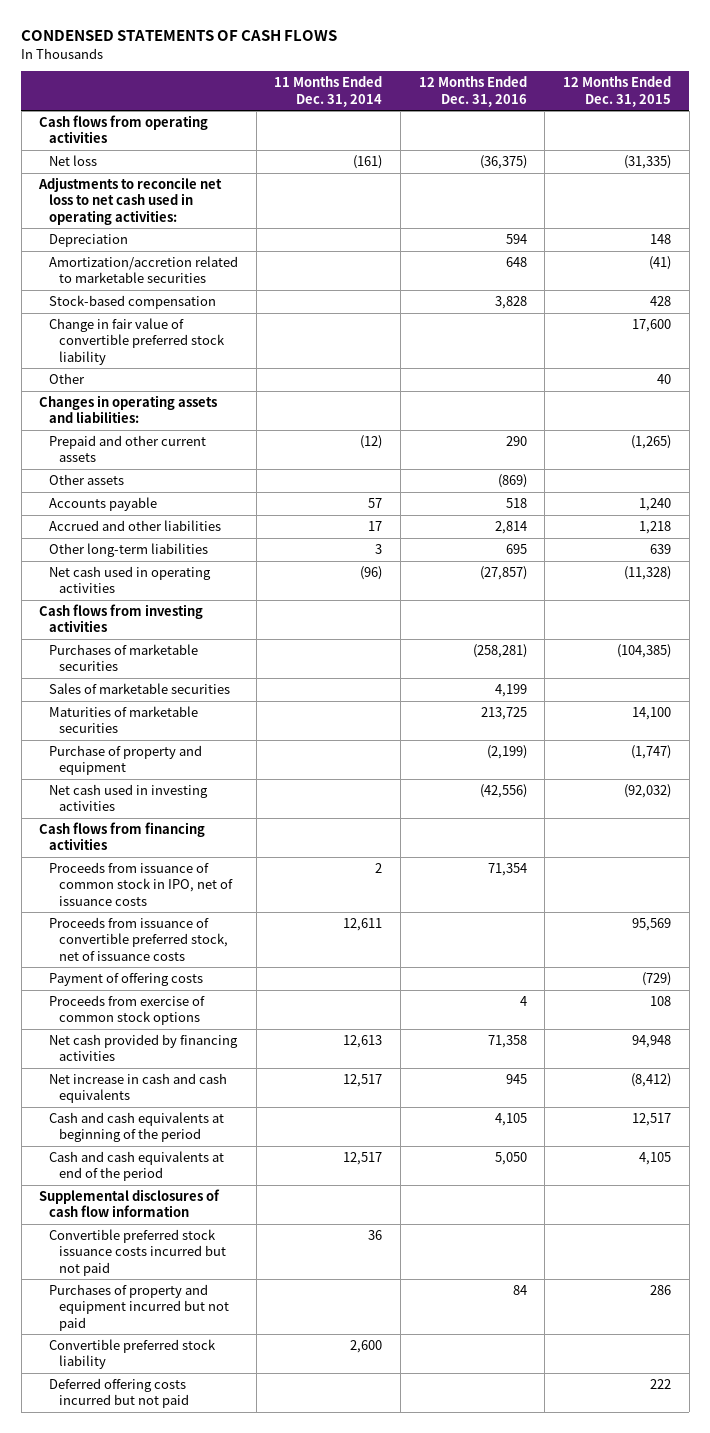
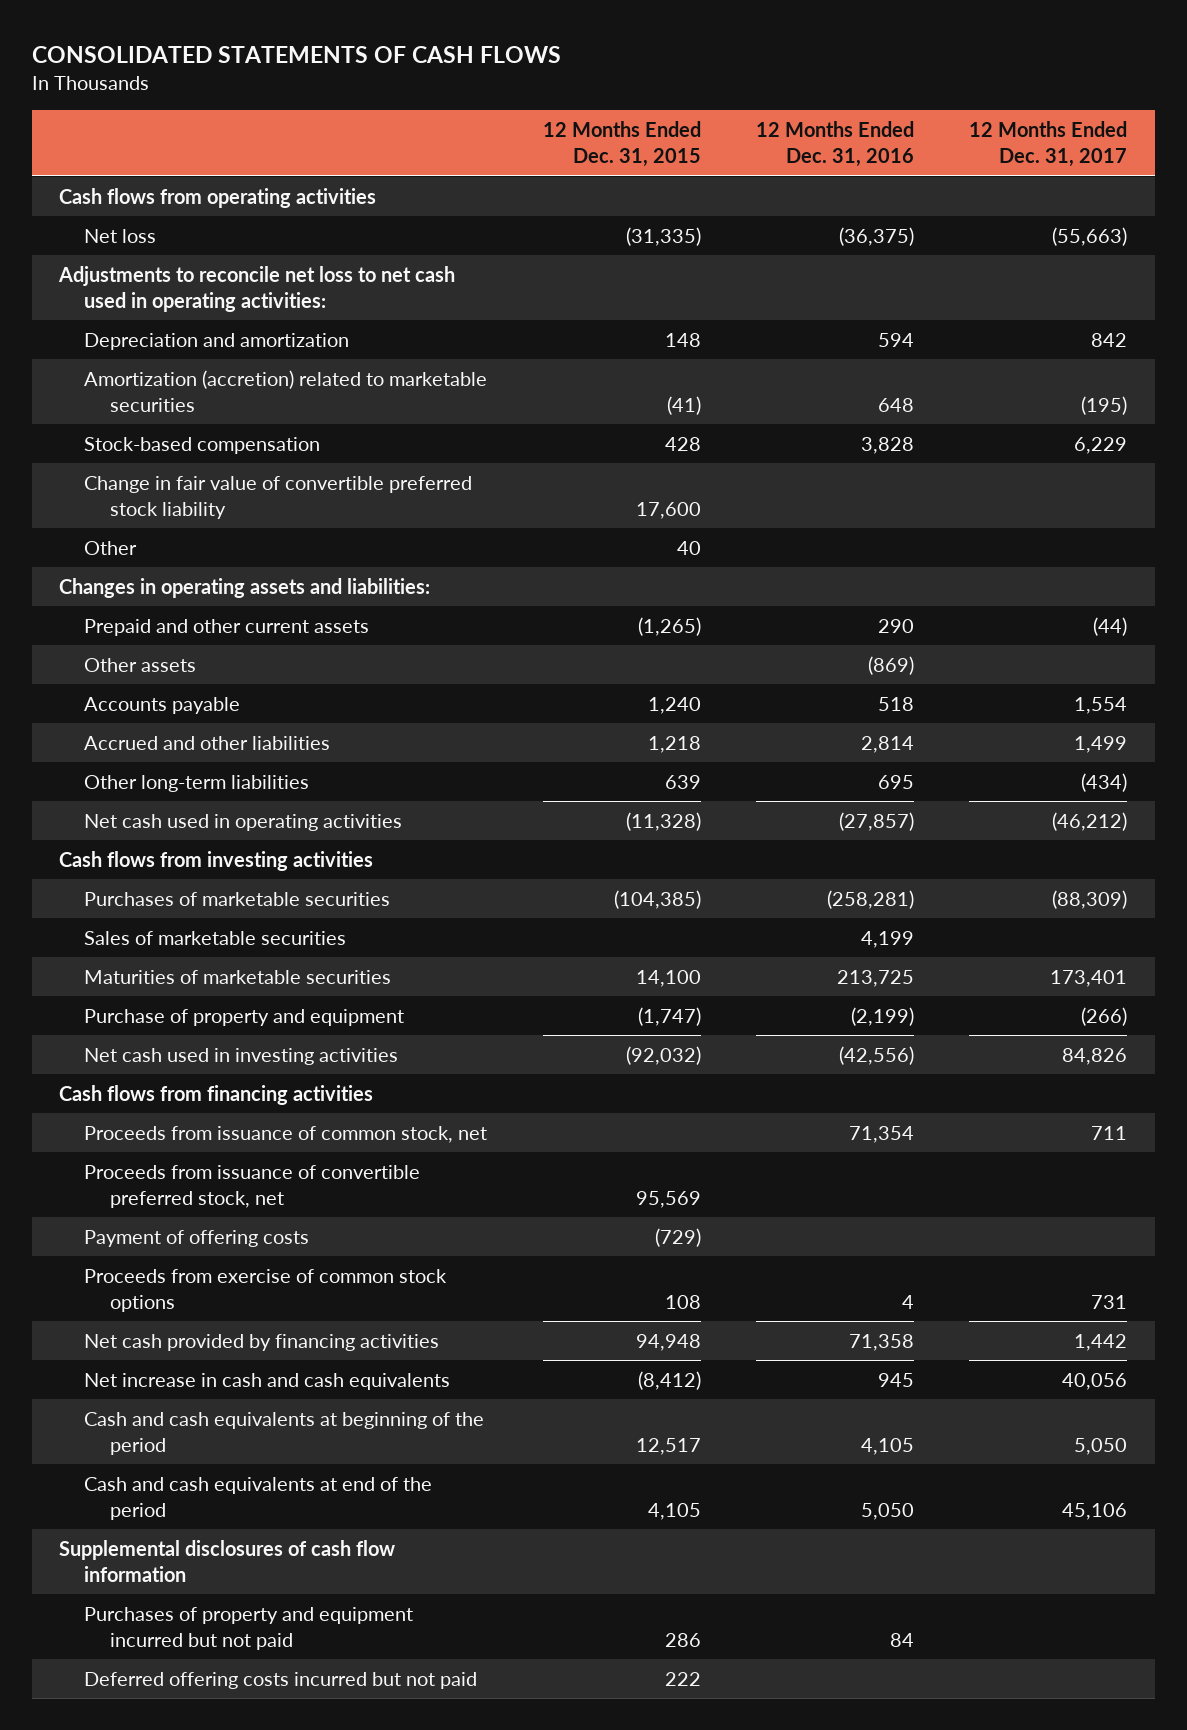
[21,30,338,42] CONDENSED STATEMENTS OF CASH FLOWS -> [31,45,561,63] CONSOLIDATED STATEMENTS OF CASH FLOWS
[274,76,383,107] 11 Months Ended Dec. 31, 2014 -> none
none -> [969,121,1128,168] 12 Months Ended Dec. 31, 2017
[49,234,129,248] Depreciation -> [84,332,350,350] Depreciation and amortization
[49,256,239,284] Amortization/accretion related to marketable securities -> [84,369,488,413] Amortization (accretion) related to marketable securities
[49,862,233,906] Proceeds from issuance of common stock in IPO, net of issuance costs -> [84,1125,488,1143] Proceeds from issuance of common stock, net
[49,917,228,961] Proceeds from issuance of convertible preferred stock, net of issuance costs -> [84,1164,421,1209] Proceeds from issuance of convertible preferred stock, net
[49,1229,226,1276] Convertible preferred stock issuance costs incurred but not paid -> none
[49,1339,217,1370] Convertible preferred stock liability -> none

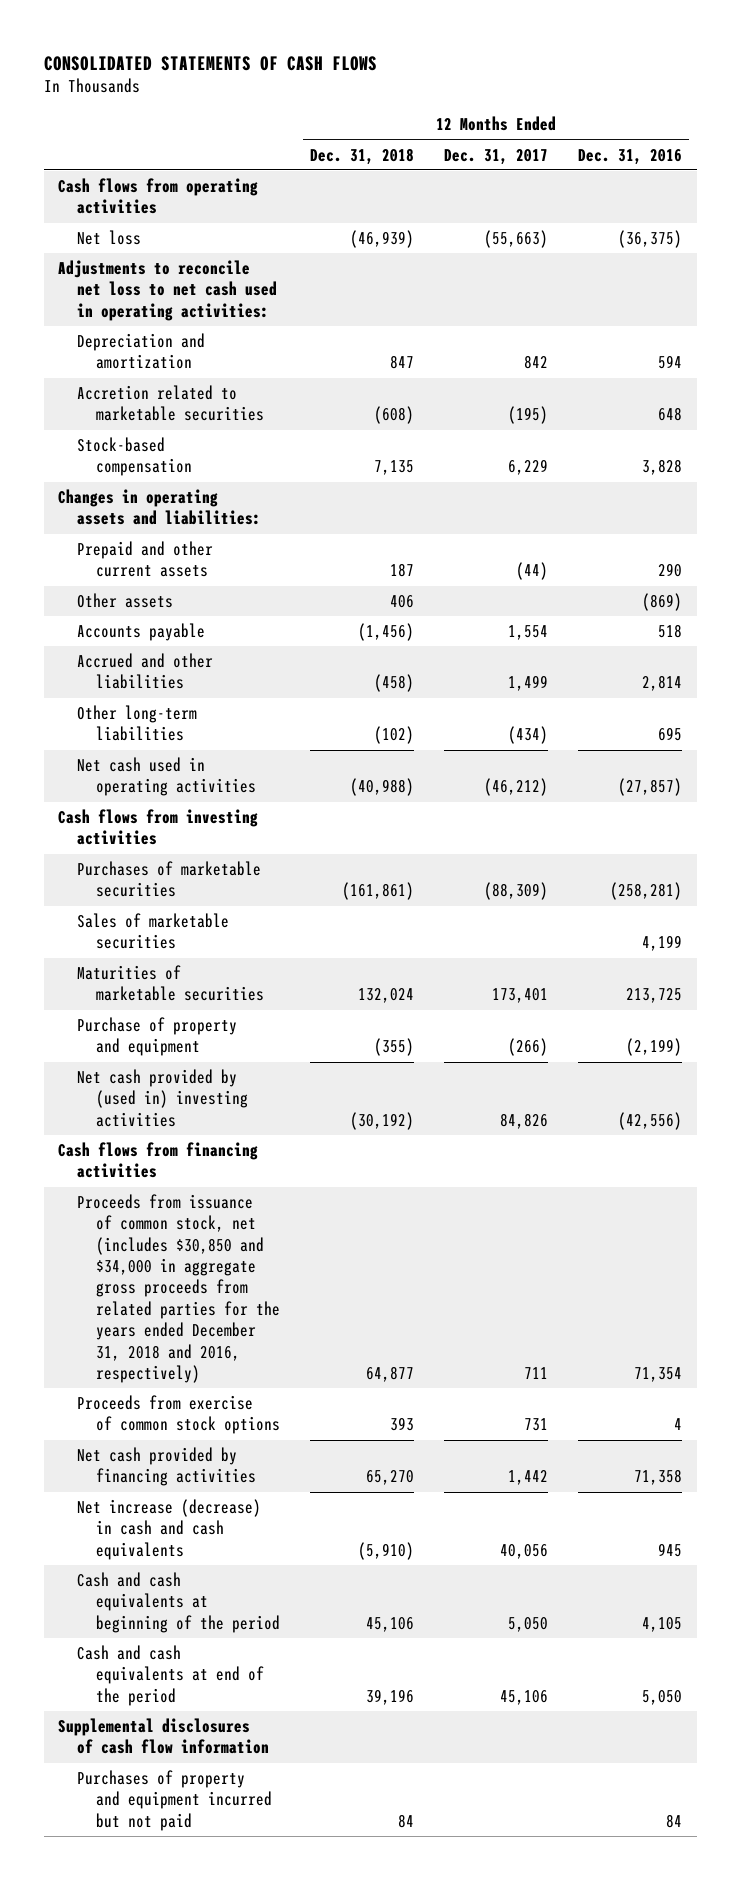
[542,121,701,168] 12 Months Ended Dec. 31, 2015 -> none
none -> [310,147,415,165] Dec. 31, 2018
[84,369,488,413] Amortization (accretion) related to marketable securities -> [77,385,265,422] Accretion related to marketable securities
[84,475,473,520] Change in fair value of convertible preferred stock liability -> none
[84,540,138,555] Other -> none
[84,1047,399,1065] Net cash used in investing activities -> [77,1069,249,1127] Net cash provided by (used in) investing activities
[84,1164,421,1209] Proceeds from issuance of convertible preferred stock, net -> none
[84,1229,310,1247] Payment of offering costs -> none
[84,1125,488,1143] Proceeds from issuance of common stock, net -> [77,1194,281,1383] Proceeds from issuance of common stock, net (includes $30,850 and $34,000 in aggregate gross proceeds from related parties for the years ended December 31, 2018 and 2016, respectively)
[84,1372,451,1390] Net increase in cash and cash equivalents -> [77,1499,262,1560] Net increase (decrease) in cash and cash equivalents
[84,1671,478,1689] Deferred offering costs incurred but not paid -> none

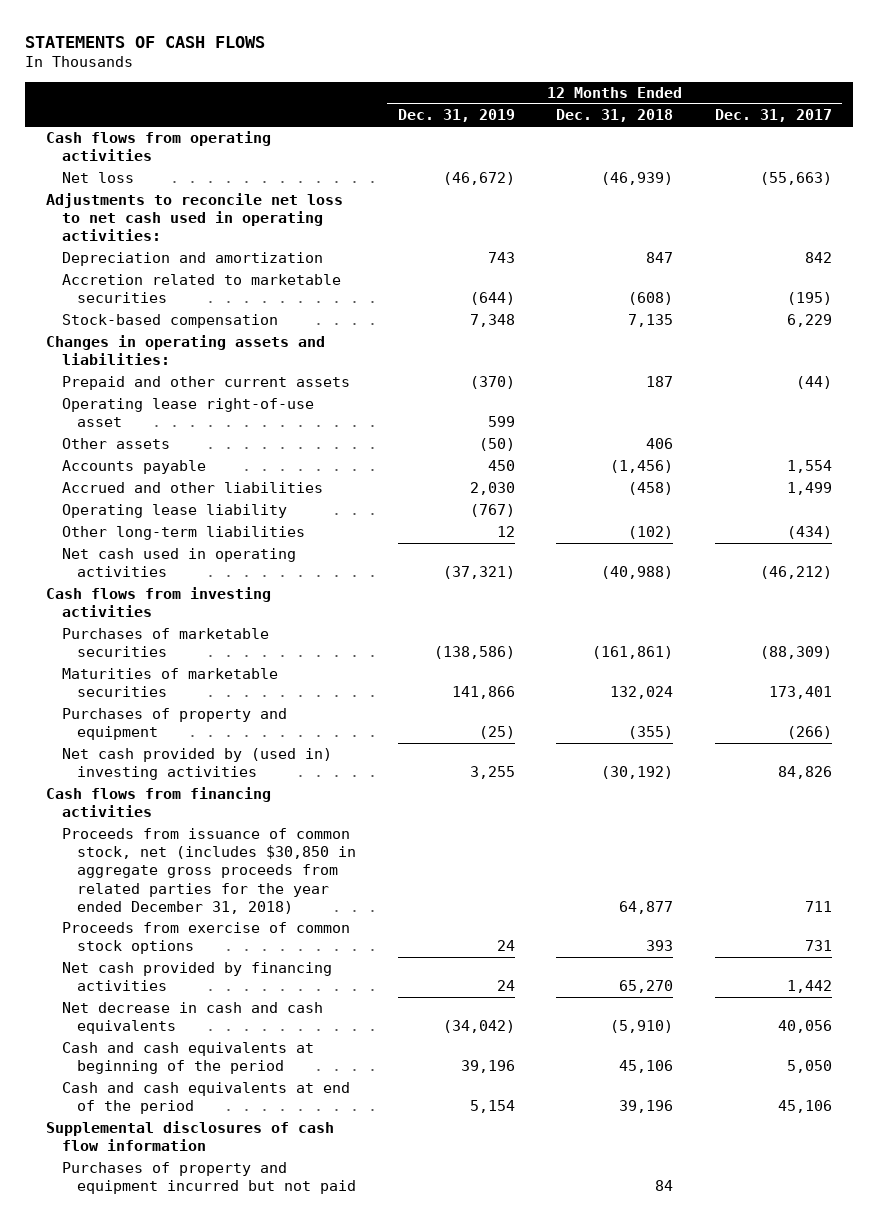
[43,55,377,71] CONSOLIDATED STATEMENTS OF CASH FLOWS -> [25,35,266,48] STATEMENTS OF CASH FLOWS
[577,148,682,165] Dec. 31, 2016 -> none
none -> [397,109,515,123] Dec. 31, 2019
none -> [61,398,314,428] Operating lease right-of-use asset
none -> [61,504,287,519] Operating lease liability
[77,913,230,950] Sales of marketable securities -> none
[77,1017,238,1057] Purchase of property and equipment -> [61,708,287,741] Purchases of property and equipment
[77,1194,281,1383] Proceeds from issuance of common stock, net (includes $30,850 and $34,000 in aggregate gross proceeds from related parties for the years ended December 31, 2018 and 2016, respectively) -> [61,828,357,914] Proceeds from issuance of common stock, net (includes $30,850 in aggregate gross proceeds from related parties for the year ended December 31, 2018)
[77,1499,262,1560] Net increase (decrease) in cash and cash equivalents -> [61,1002,323,1035] Net decrease in cash and cash equivalents

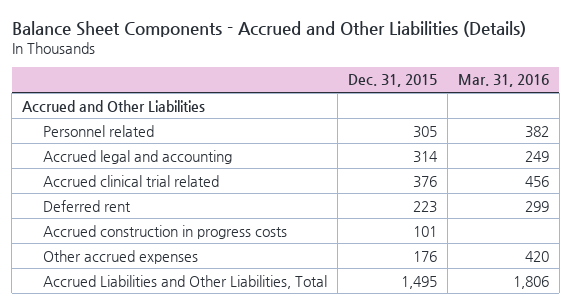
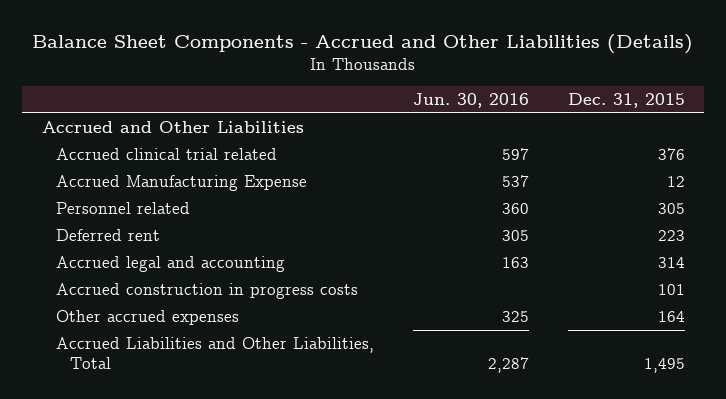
[457,74,549,88] Mar. 31, 2016 -> none
none -> [412,93,529,109] Jun. 30, 2016
none -> [55,174,307,191] Accrued Manufacturing Expense
[43,124,155,137] Personnel related -> [55,201,190,214] Personnel related
[43,149,233,164] Accrued legal and accounting -> [55,255,285,272] Accrued legal and accounting
[412,250,437,262] 176 -> [657,310,685,322] 164

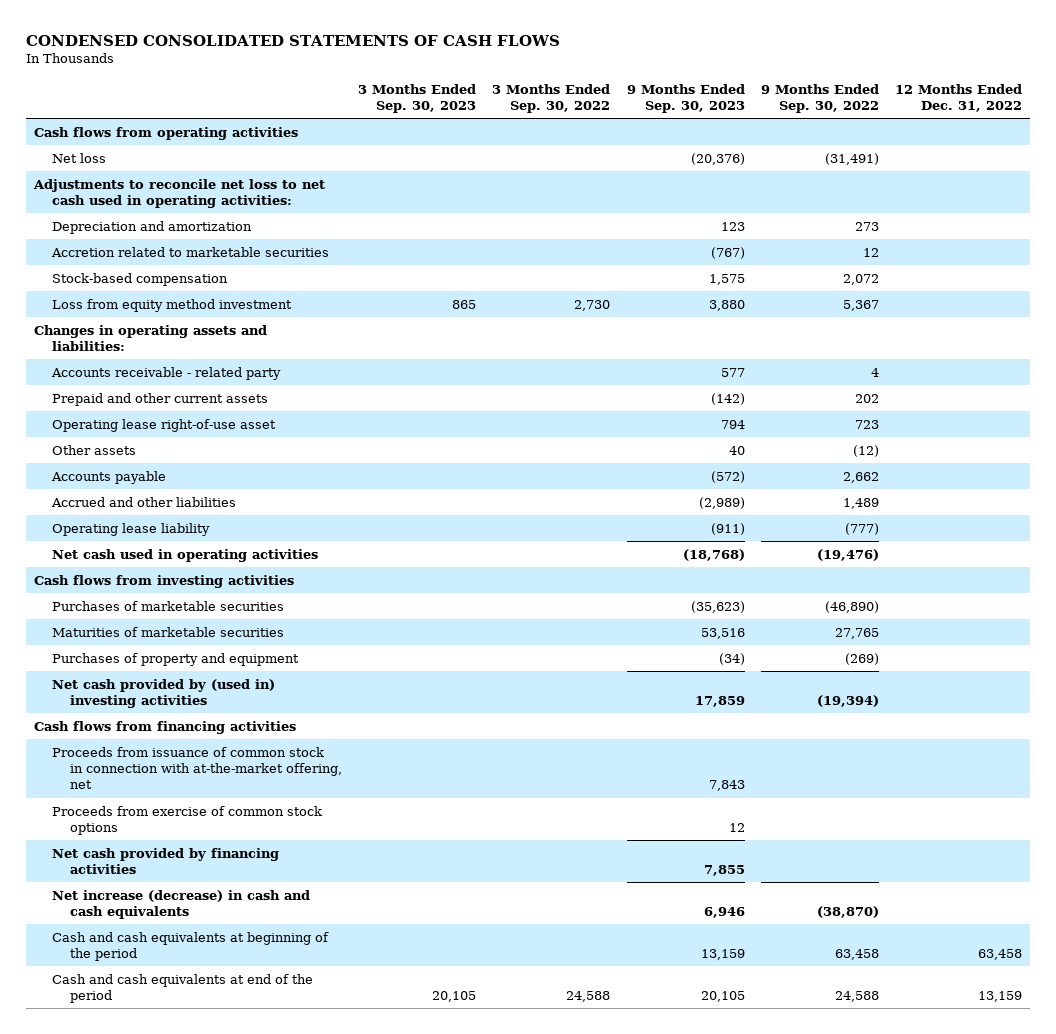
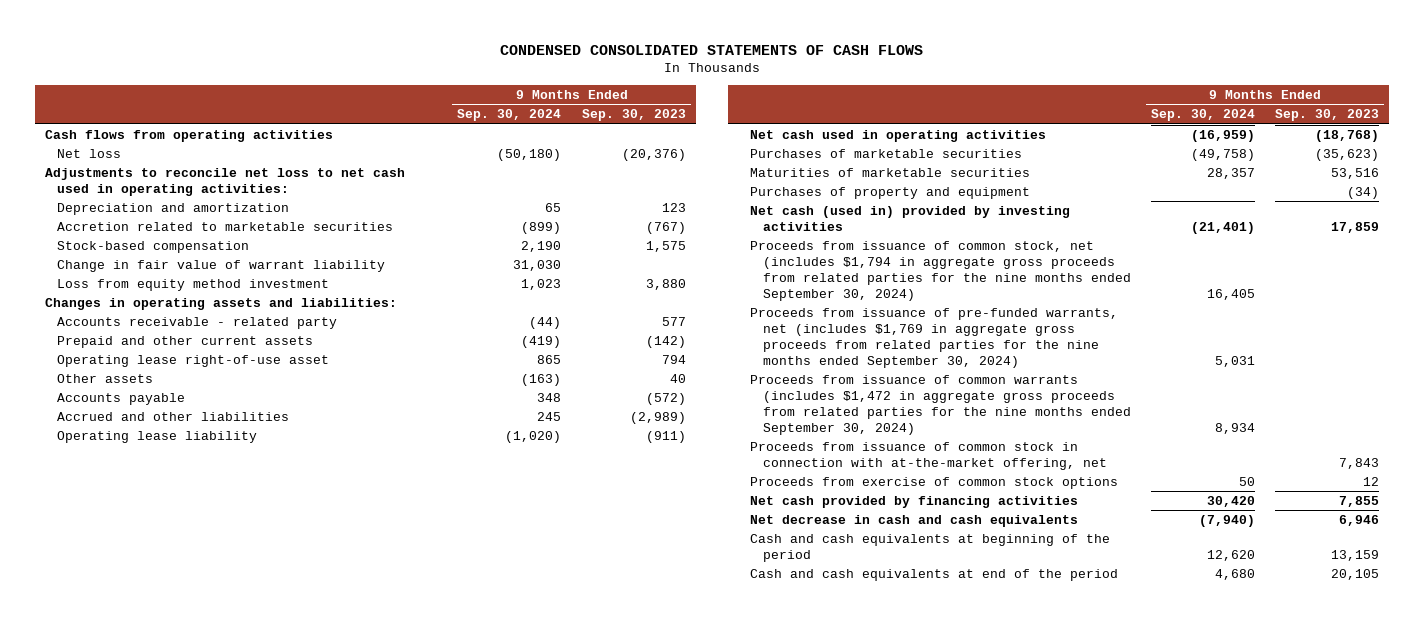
[357,83,476,114] 3 Months Ended Sep. 30, 2023 -> none
[492,83,611,114] 3 Months Ended Sep. 30, 2022 -> none
[760,83,879,114] 9 Months Ended Sep. 30, 2022 -> none
[895,83,1023,113] 12 Months Ended Dec. 31, 2022 -> none
none -> [457,109,562,122] Sep. 30, 2024
none -> [56,259,385,272] Change in fair value of warrant liability
[34,574,295,588] Cash flows from investing activities -> none
[34,720,297,734] Cash flows from financing activities -> none
[51,678,275,708] Net cash provided by (used in) investing activities -> [750,205,1071,231] Net cash (used in) provided by investing activities
none -> [750,240,1131,301] Proceeds from issuance of common stock, net (includes $1,794 in aggregate gross proceeds from related parties for the nine months ended September 30, 2024)
none -> [750,307,1119,368] Proceeds from issuance of pre-funded warrants, net (includes $1,769 in aggregate gross proceeds from related parties for the nine months ended September 30, 2024)
none -> [750,374,1131,435] Proceeds from issuance of common warrants (includes $1,472 in aggregate gross proceeds from related parties for the nine months ended September 30, 2024)
[51,889,310,919] Net increase (decrease) in cash and cash equivalents -> [750,514,1079,527] Net decrease in cash and cash equivalents

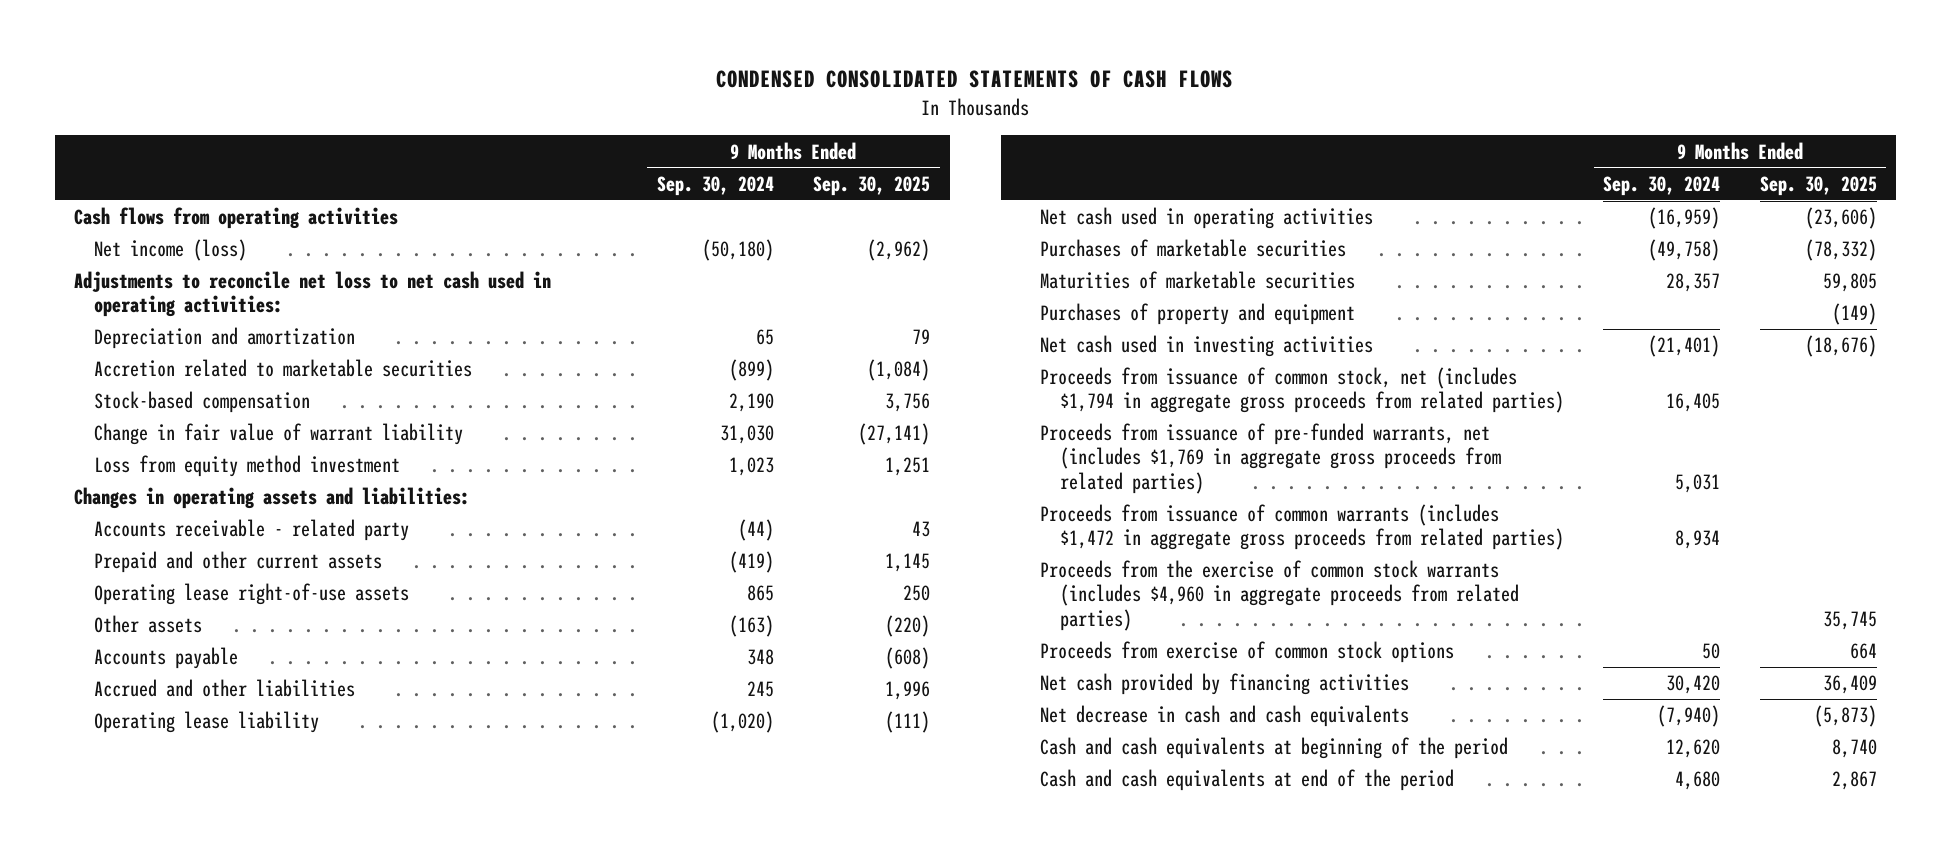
[581,109,686,122] Sep. 30, 2023 -> none
none -> [813,175,931,196] Sep. 30, 2025
[56,148,121,158] Net loss -> [93,239,247,262] Net income (loss)
[56,354,329,367] Operating lease right-of-use asset -> [93,583,409,606] Operating lease right-of-use assets
[750,441,1107,470] Proceeds from issuance of common stock in connection with at-the-market offering, net -> none
[750,205,1071,231] Net cash (used in) provided by investing activities -> [1040,335,1374,358] Net cash used in investing activities
[750,240,1131,301] Proceeds from issuance of common stock, net (includes $1,794 in aggregate gross proceeds from related parties for the nine months ended September 30, 2024) -> [1040,367,1565,414] Proceeds from issuance of common stock, net (includes $1,794 in aggregate gross proceeds from related parties)
[750,307,1119,368] Proceeds from issuance of pre-funded warrants, net (includes $1,769 in aggregate gross proceeds from related parties for the nine months ended September 30, 2024) -> [1040,423,1502,494] Proceeds from issuance of pre-funded warrants, net (includes $1,769 in aggregate gross proceeds from related parties)
[750,374,1131,435] Proceeds from issuance of common warrants (includes $1,472 in aggregate gross proceeds from related parties for the nine months ended September 30, 2024) -> [1040,504,1565,551] Proceeds from issuance of common warrants (includes $1,472 in aggregate gross proceeds from related parties)
none -> [1040,560,1520,631] Proceeds from the exercise of common stock warrants (includes $4,960 in aggregate proceeds from related parties)

